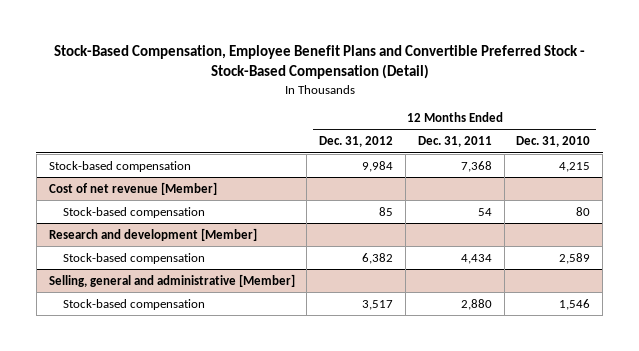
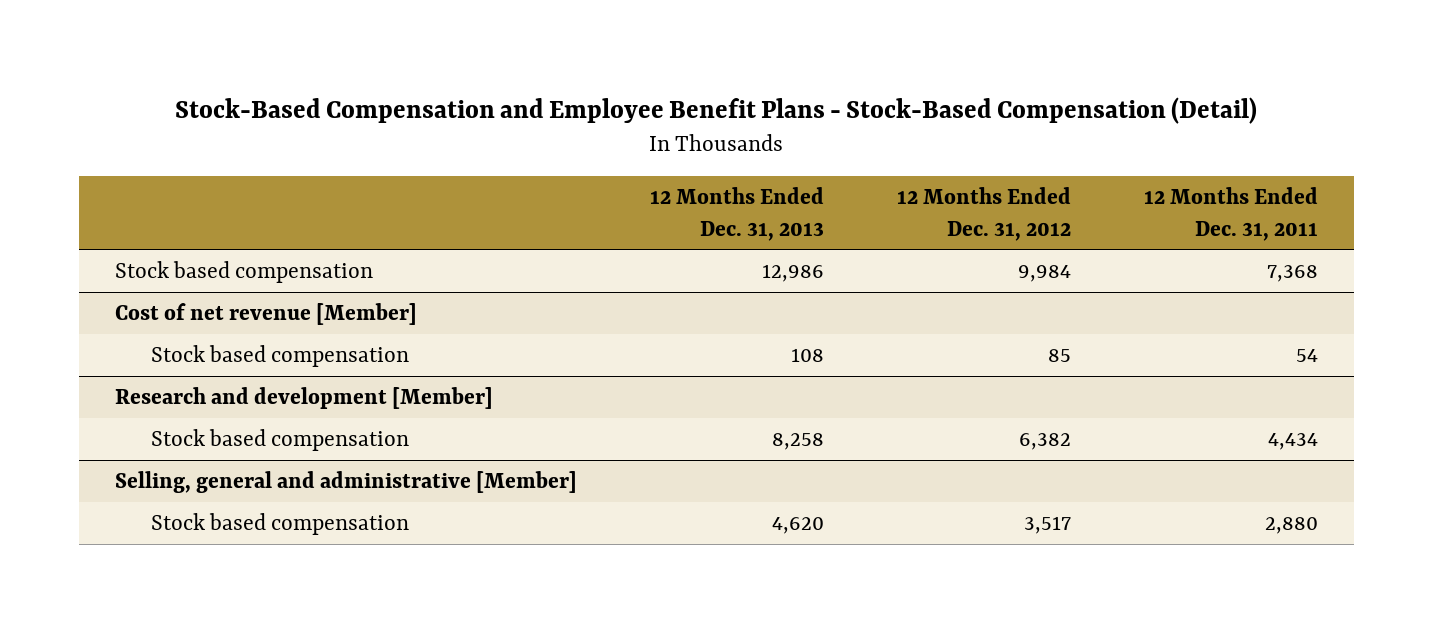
[53,45,585,80] Stock-Based Compensation, Employee Benefit Plans and Convertible Preferred Stock - Stock-Based Compensation (Detail) -> [175,96,1258,124] Stock-Based Compensation and Employee Benefit Plans - Stock-Based Compensation (Detail)
[516,136,591,148] Dec. 31, 2010 -> none
none -> [650,187,825,241] 12 Months Ended Dec. 31, 2013
[48,160,191,172] Stock-based compensation -> [115,260,374,283] Stock based compensation
[63,206,206,218] Stock-based compensation -> [151,344,410,367] Stock based compensation
[63,252,206,264] Stock-based compensation -> [151,428,410,451] Stock based compensation
[63,298,206,310] Stock-based compensation -> [151,512,410,535] Stock based compensation

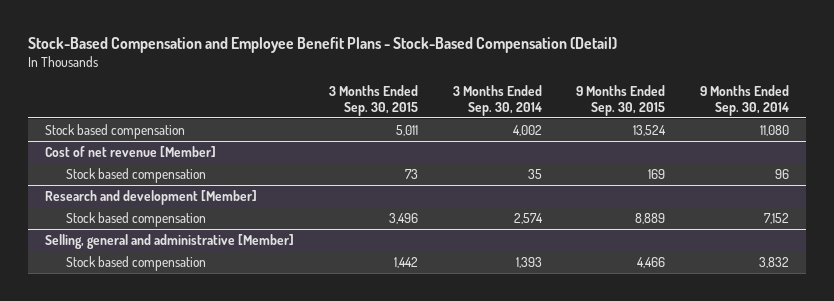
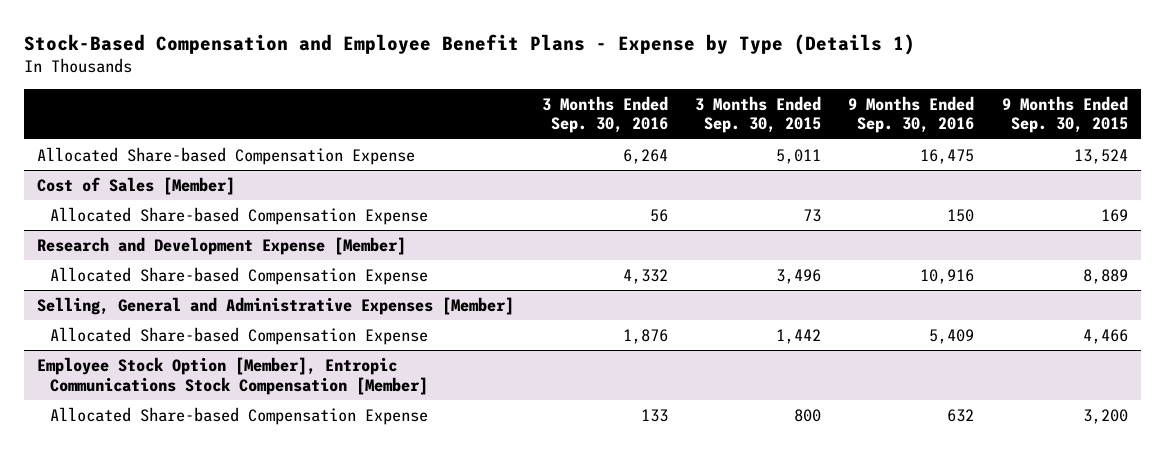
[28,36,618,53] Stock-Based Compensation and Employee Benefit Plans - Stock-Based Compensation (Detail) -> [23,33,915,55] Stock-Based Compensation and Employee Benefit Plans - Expense by Type (Details 1)
[452,84,542,116] 3 Months Ended Sep. 30, 2014 -> none
[699,84,789,116] 9 Months Ended Sep. 30, 2014 -> none
none -> [541,95,668,134] 3 Months Ended Sep. 30, 2016
none -> [848,95,975,134] 9 Months Ended Sep. 30, 2016
[45,123,186,139] Stock based compensation -> [37,147,416,166] Allocated Share-based Compensation Expense
[45,145,217,157] Cost of net revenue [Member] -> [37,177,236,196] Cost of Sales [Member]
[66,167,207,183] Stock based compensation -> [50,207,429,226] Allocated Share-based Compensation Expense
[45,189,258,205] Research and development [Member] -> [37,237,407,256] Research and Development Expense [Member]
[66,211,207,227] Stock based compensation -> [50,267,429,286] Allocated Share-based Compensation Expense
[45,233,295,249] Selling, general and administrative [Member] -> [37,297,515,316] Selling, General and Administrative Expenses [Member]
[66,255,207,271] Stock based compensation -> [50,327,429,346] Allocated Share-based Compensation Expense
none -> [37,357,429,395] Employee Stock Option [Member], Entropic Communications Stock Compensation [Member]
none -> [50,407,429,426] Allocated Share-based Compensation Expense

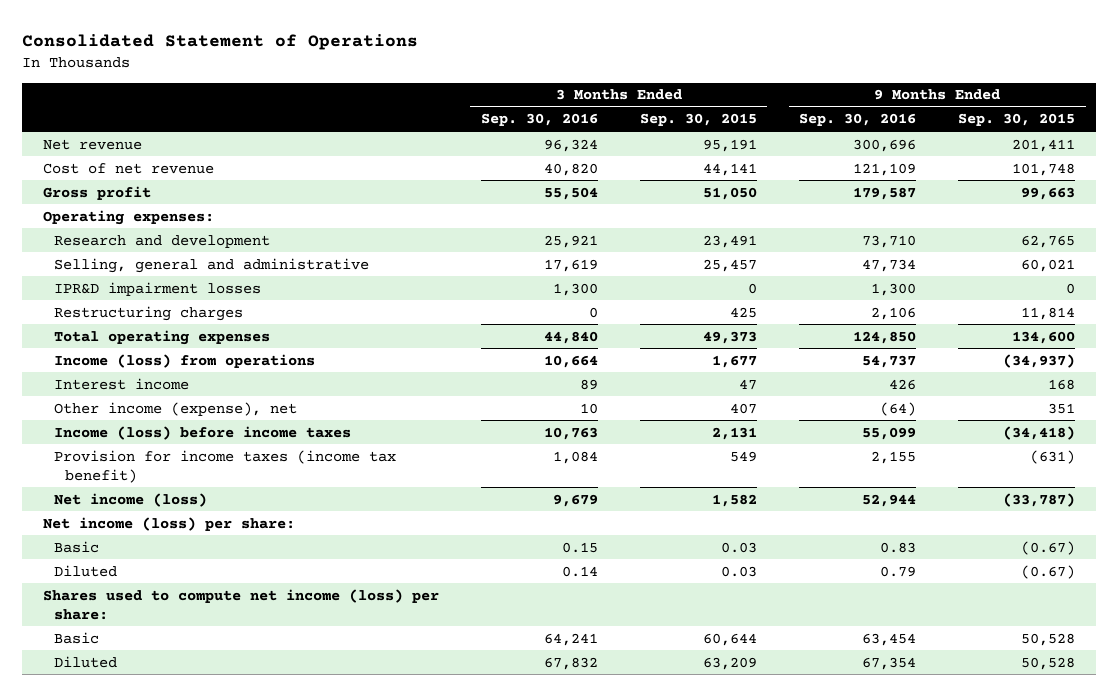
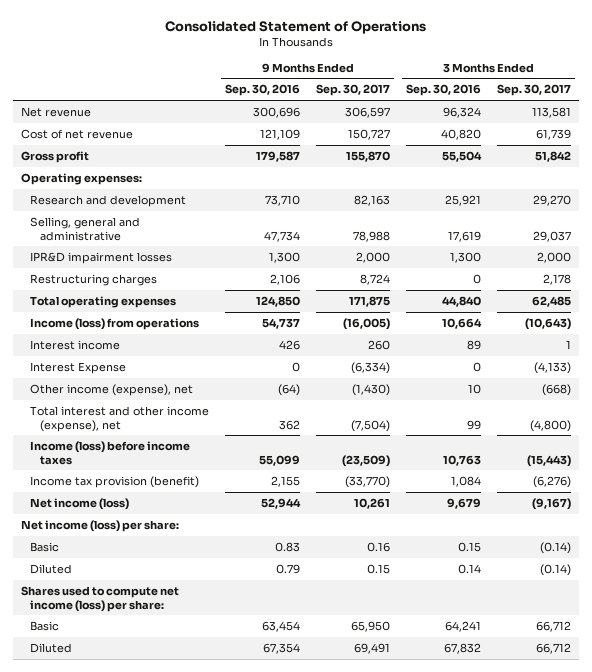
[639,113,757,127] Sep. 30, 2015 -> none
[958,113,1076,127] Sep. 30, 2015 -> none
none -> [316,84,391,97] Sep. 30, 2017
none -> [497,84,572,97] Sep. 30, 2017
none -> [30,361,127,374] Interest Expense
none -> [30,405,210,432] Total interest and other income (expense), net
[53,449,396,483] Provision for income taxes (income tax benefit) -> [30,475,200,488] Income tax provision (benefit)

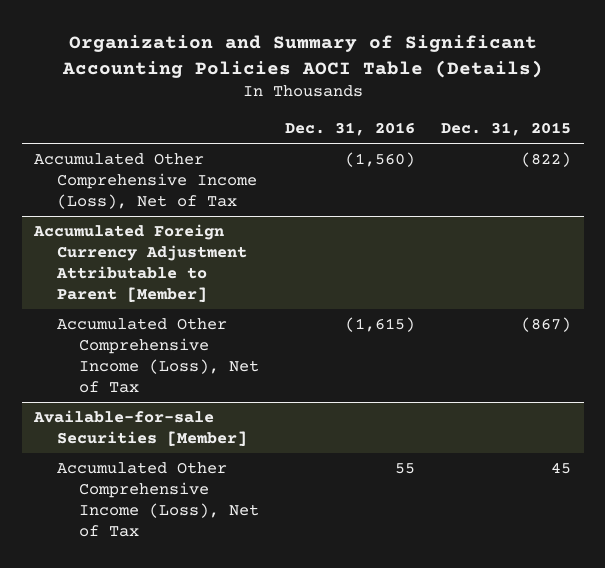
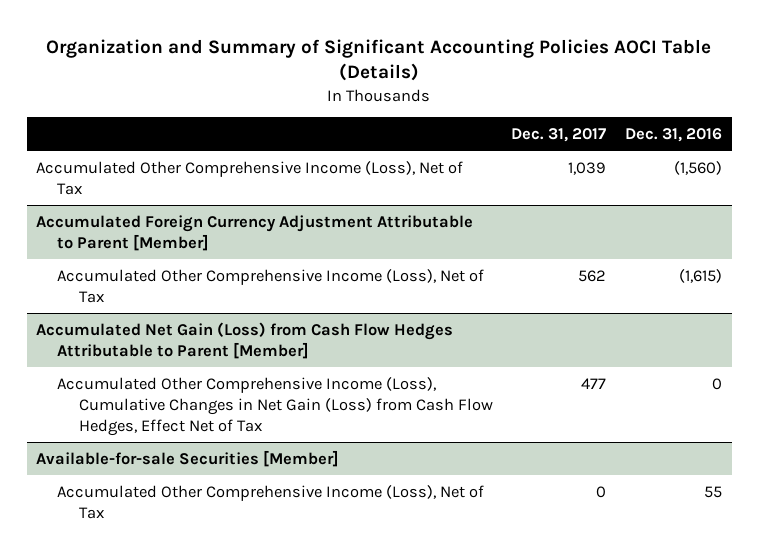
[440,121,571,136] Dec. 31, 2015 -> none
none -> [511,128,607,143] Dec. 31, 2017
none -> [36,321,454,359] Accumulated Net Gain (Loss) from Cash Flow Hedges Attributable to Parent [Member]
none -> [57,376,493,436] Accumulated Other Comprehensive Income (Loss), Cumulative Changes in Net Gain (Loss) from Cash Flow Hedges, Effect Net of Tax

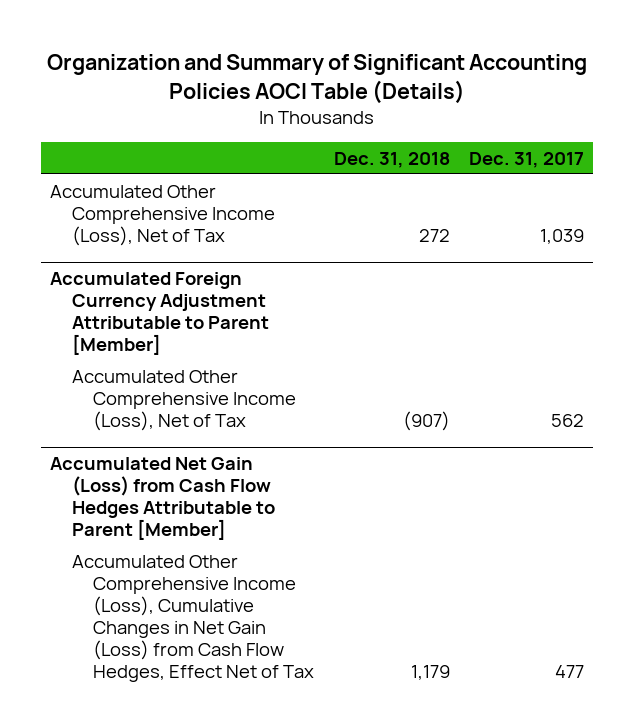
[625,128,723,143] Dec. 31, 2016 -> none
none -> [333,151,450,168] Dec. 31, 2018
[36,449,340,467] Available-for-sale Securities [Member] -> none
[57,484,485,519] Accumulated Other Comprehensive Income (Loss), Net of Tax -> none

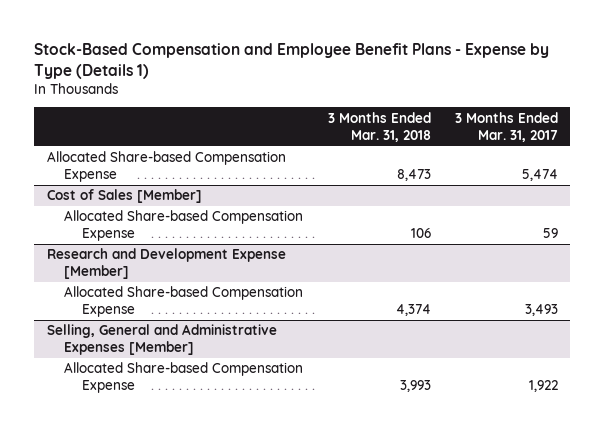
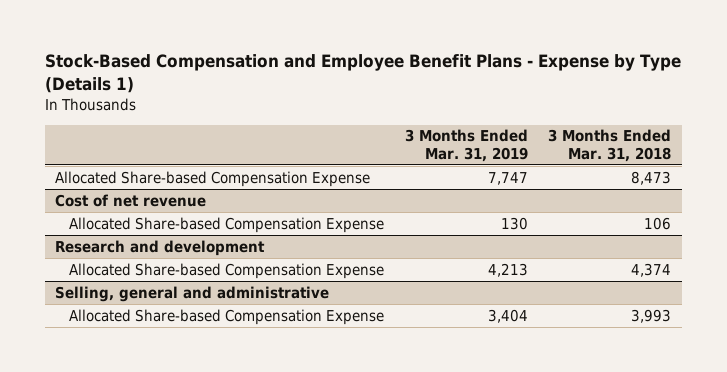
[455,111,559,142] 3 Months Ended Mar. 31, 2017 -> none
none -> [404,129,528,162] 3 Months Ended Mar. 31, 2019
[46,189,202,204] Cost of Sales [Member] -> [55,193,207,207] Cost of net revenue
[46,248,286,280] Research and Development Expense [Member] -> [55,239,266,256] Research and development
[46,324,277,356] Selling, General and Administrative Expenses [Member] -> [55,285,330,302] Selling, general and administrative

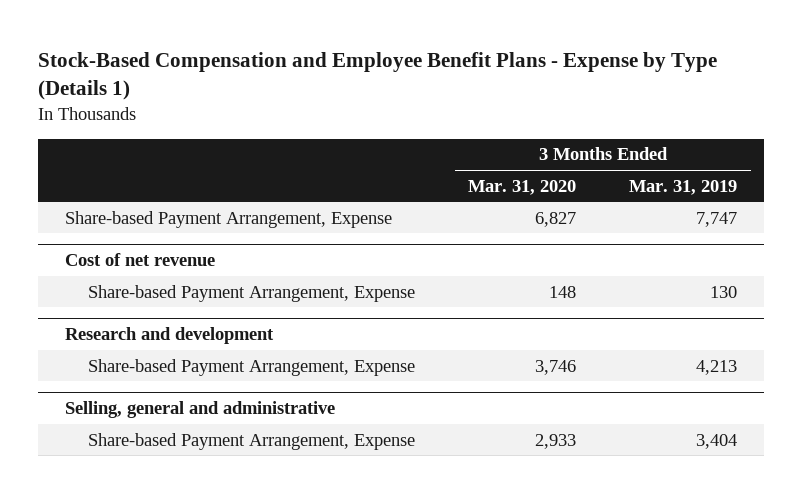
[548,129,672,162] 3 Months Ended Mar. 31, 2018 -> none
none -> [468,179,577,195] Mar. 31, 2020
[55,170,371,187] Allocated Share-based Compensation Expense -> [64,210,392,228] Share-based Payment Arrangement, Expense
[69,216,385,233] Allocated Share-based Compensation Expense -> [88,284,416,302] Share-based Payment Arrangement, Expense
[69,262,385,279] Allocated Share-based Compensation Expense -> [88,358,416,376] Share-based Payment Arrangement, Expense
[69,308,385,325] Allocated Share-based Compensation Expense -> [88,432,416,450] Share-based Payment Arrangement, Expense

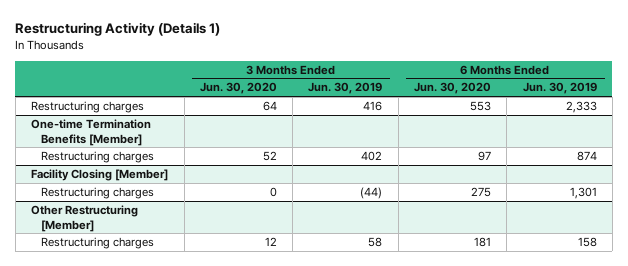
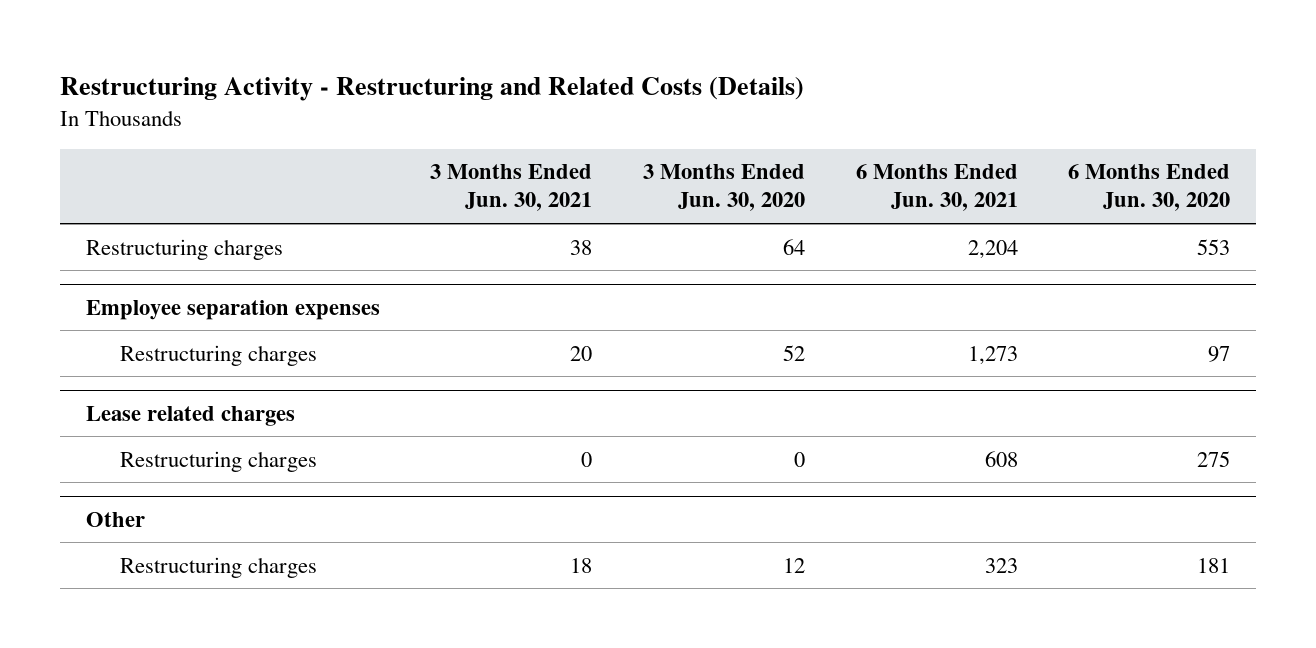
[15,22,221,37] Restructuring Activity (Details 1) -> [60,77,805,102] Restructuring Activity - Restructuring and Related Costs (Details)
[308,82,383,95] Jun. 30, 2019 -> none
[522,82,597,95] Jun. 30, 2019 -> none
none -> [430,164,593,212] 3 Months Ended Jun. 30, 2021
none -> [855,164,1018,212] 6 Months Ended Jun. 30, 2021
[31,119,152,146] One-time Termination Benefits [Member] -> [85,299,380,320] Employee separation expenses
[31,169,169,182] Facility Closing [Member] -> [85,405,295,426] Lease related charges
[31,205,139,232] Other Restructuring [Member] -> [85,511,145,527] Other

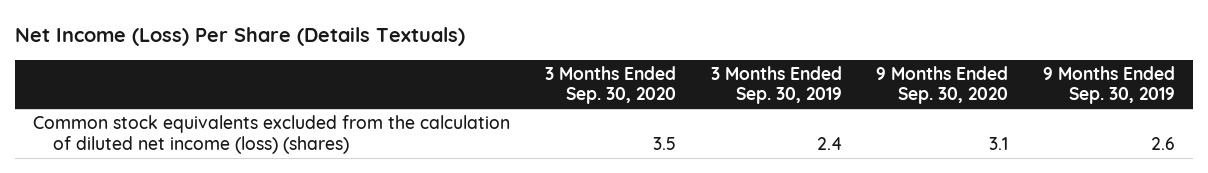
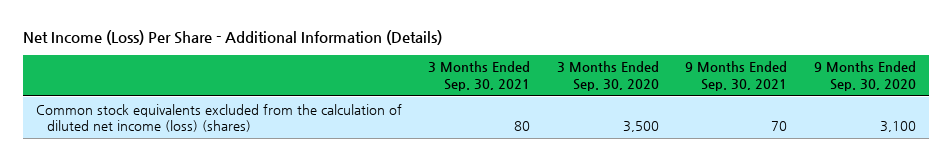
[15,27,466,47] Net Income (Loss) Per Share (Details Textuals) -> [22,30,442,46] Net Income (Loss) Per Share - Additional Information (Details)
[710,66,842,105] 3 Months Ended Sep. 30, 2019 -> none
[1043,66,1176,105] 9 Months Ended Sep. 30, 2019 -> none
none -> [428,61,531,91] 3 Months Ended Sep. 30, 2021
none -> [685,61,788,91] 9 Months Ended Sep. 30, 2021
[652,136,676,150] 3.5 -> [622,120,659,132] 3,500
[989,136,1009,150] 3.1 -> [879,120,916,132] 3,100

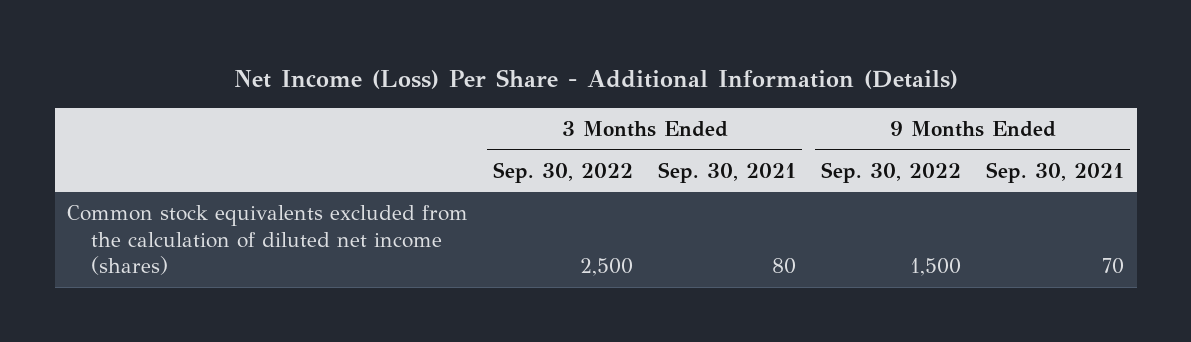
[556,61,659,91] 3 Months Ended Sep. 30, 2020 -> none
[813,61,916,91] 9 Months Ended Sep. 30, 2020 -> none
none -> [493,161,634,183] Sep. 30, 2022
none -> [821,161,962,183] Sep. 30, 2022
[36,103,403,132] Common stock equivalents excluded from the calculation of diluted net income (loss) (shares) -> [67,204,469,276] Common stock equivalents excluded from the calculation of diluted net income (shares)

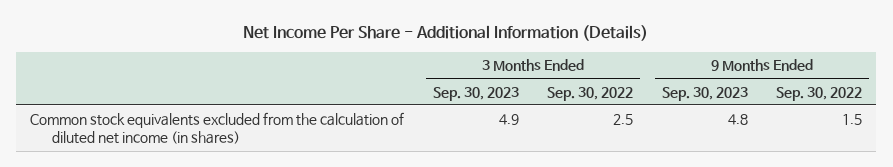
[233,69,958,90] Net Income (Loss) Per Share - Additional Information (Details) -> [243,24,649,41] Net Income Per Share - Additional Information (Details)
[658,161,797,183] Sep. 30, 2021 -> none
[986,161,1125,183] Sep. 30, 2021 -> none
none -> [432,86,519,101] Sep. 30, 2023
none -> [661,86,748,101] Sep. 30, 2023
[67,204,469,276] Common stock equivalents excluded from the calculation of diluted net income (shares) -> [30,112,405,145] Common stock equivalents excluded from the calculation of diluted net income (in shares)
[580,258,634,277] 2,500 -> [613,114,634,126] 2.5
[910,258,962,277] 1,500 -> [842,114,863,126] 1.5

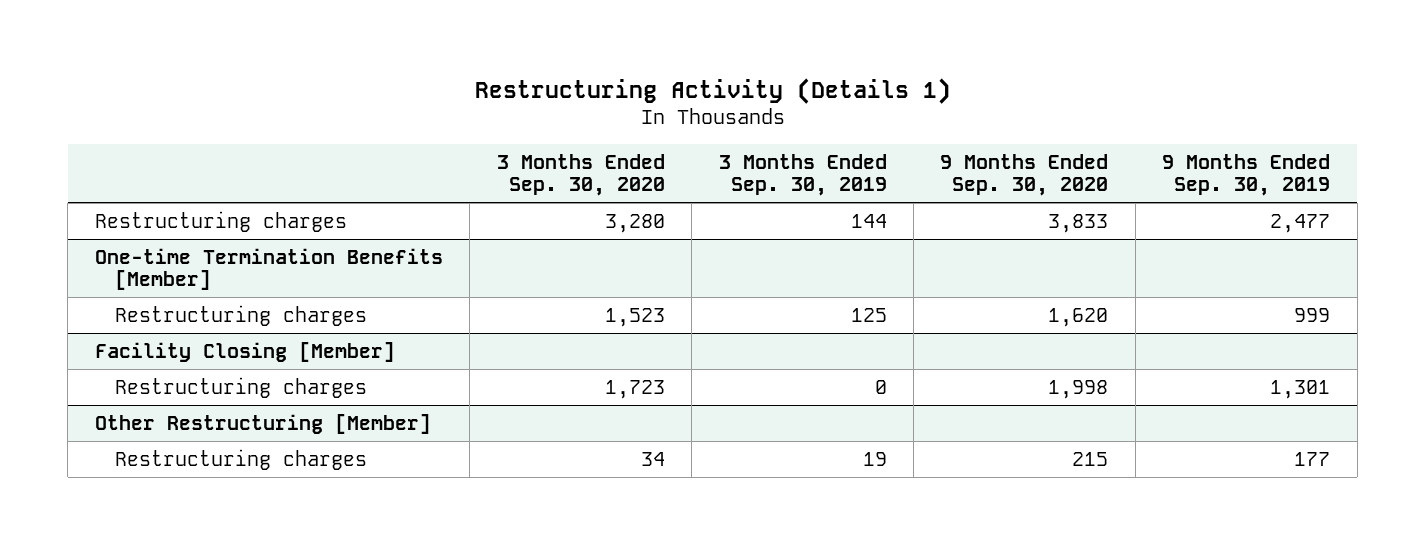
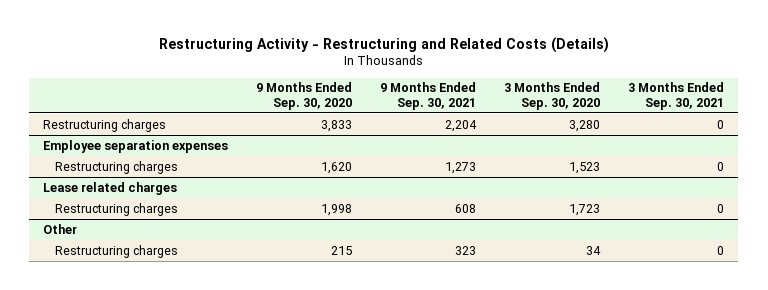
[474,78,951,105] Restructuring Activity (Details 1) -> [158,36,609,53] Restructuring Activity - Restructuring and Related Costs (Details)
[718,153,887,197] 3 Months Ended Sep. 30, 2019 -> none
[1162,153,1331,197] 9 Months Ended Sep. 30, 2019 -> none
none -> [380,82,477,110] 9 Months Ended Sep. 30, 2021
none -> [628,82,725,110] 3 Months Ended Sep. 30, 2021
[94,247,443,291] One-time Termination Benefits [Member] -> [43,139,229,153] Employee separation expenses
[94,341,395,362] Facility Closing [Member] -> [43,181,178,195] Lease related charges
[94,413,431,434] Other Restructuring [Member] -> [43,223,78,234] Other

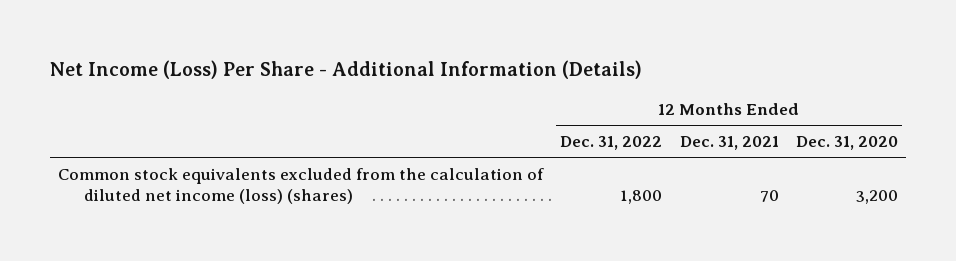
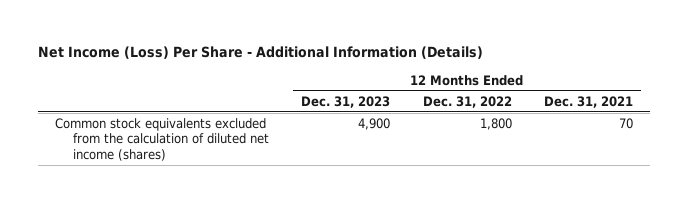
[795,136,898,151] Dec. 31, 2020 -> none
none -> [301,95,391,108] Dec. 31, 2023
[58,167,545,204] Common stock equivalents excluded from the calculation of diluted net income (loss) (shares) -> [54,117,269,161] Common stock equivalents excluded from the calculation of diluted net income (shares)

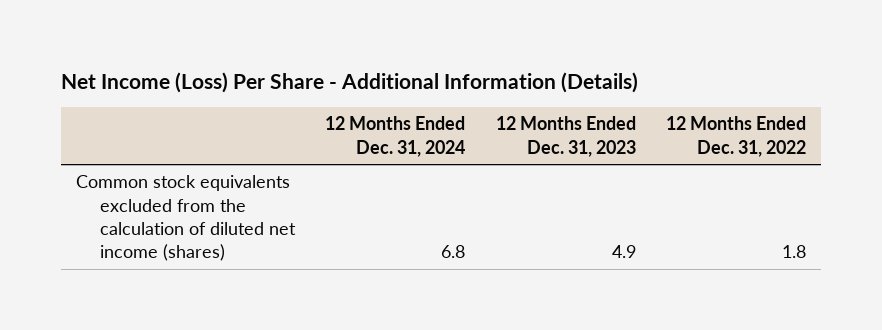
[544,95,634,108] Dec. 31, 2021 -> none
none -> [325,116,466,157] 12 Months Ended Dec. 31, 2024
[358,117,391,130] 4,900 -> [611,245,636,259] 4.9
[479,117,512,130] 1,800 -> [781,245,806,259] 1.8

